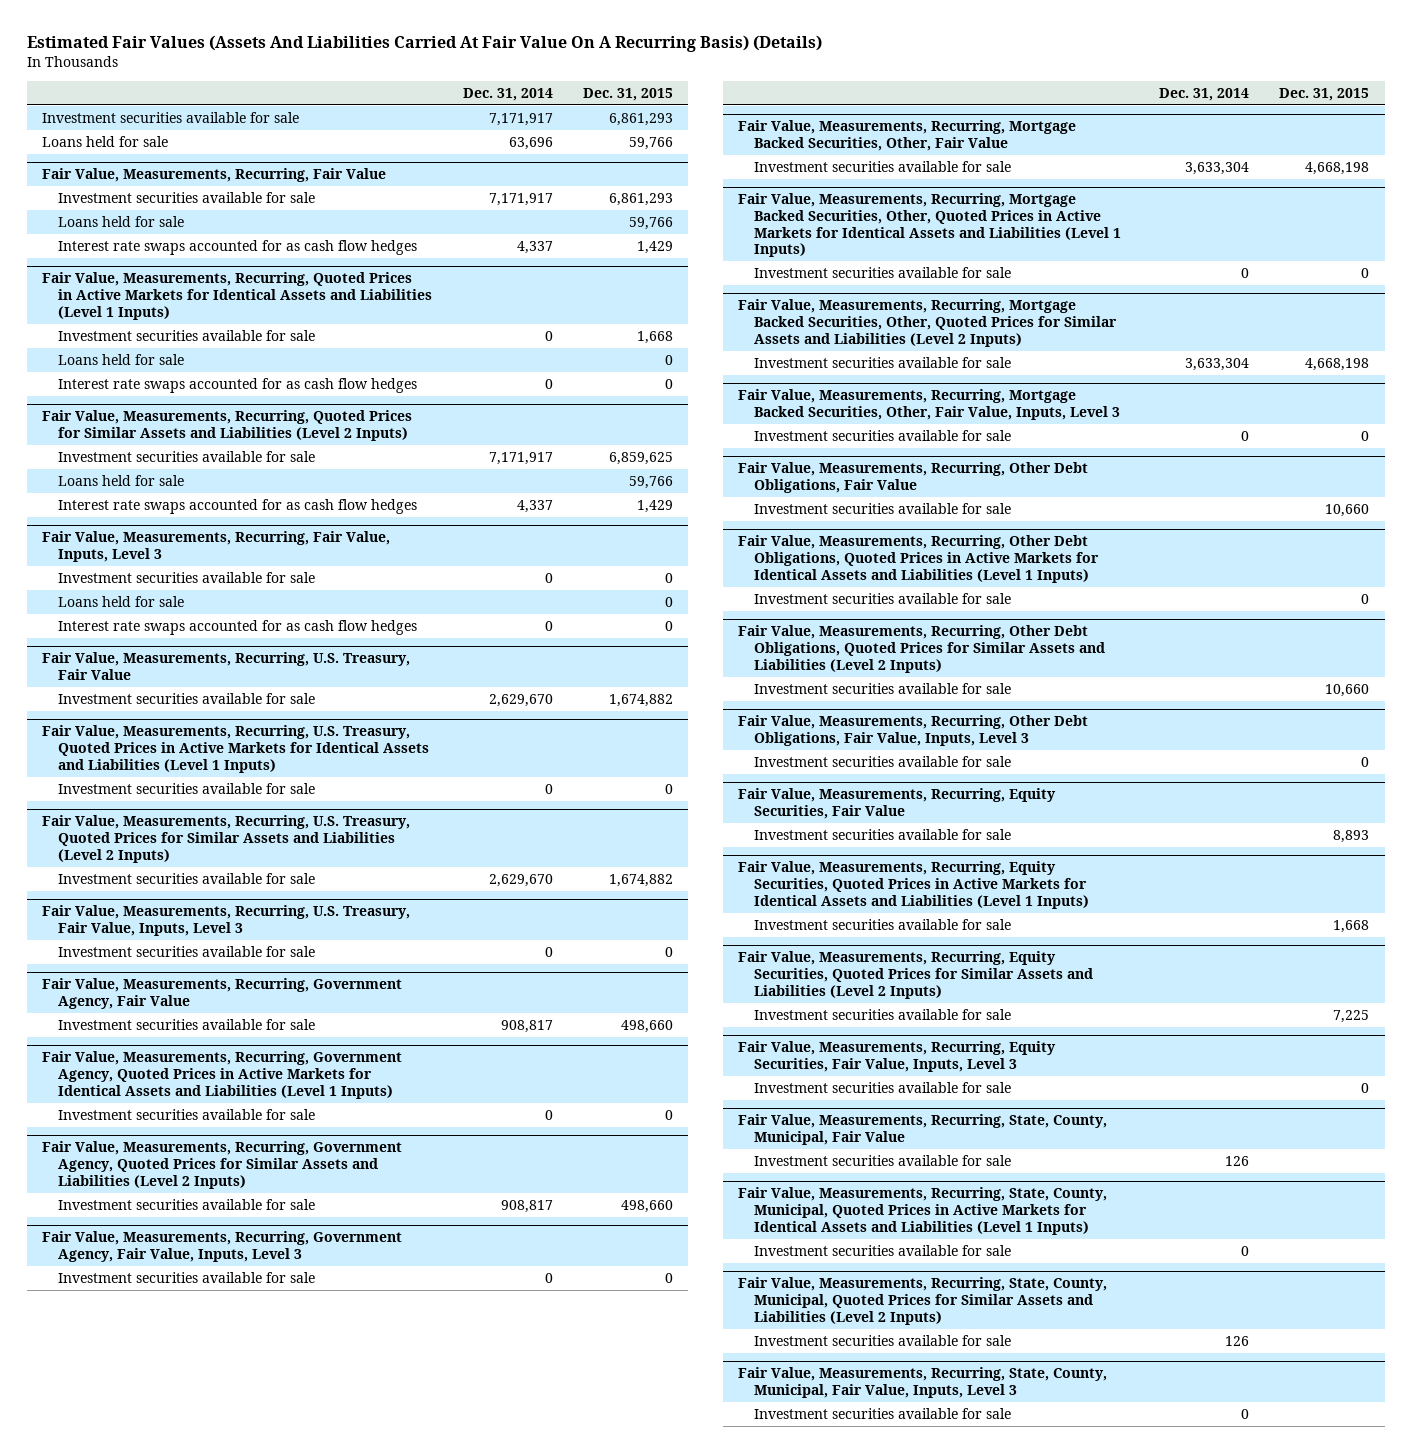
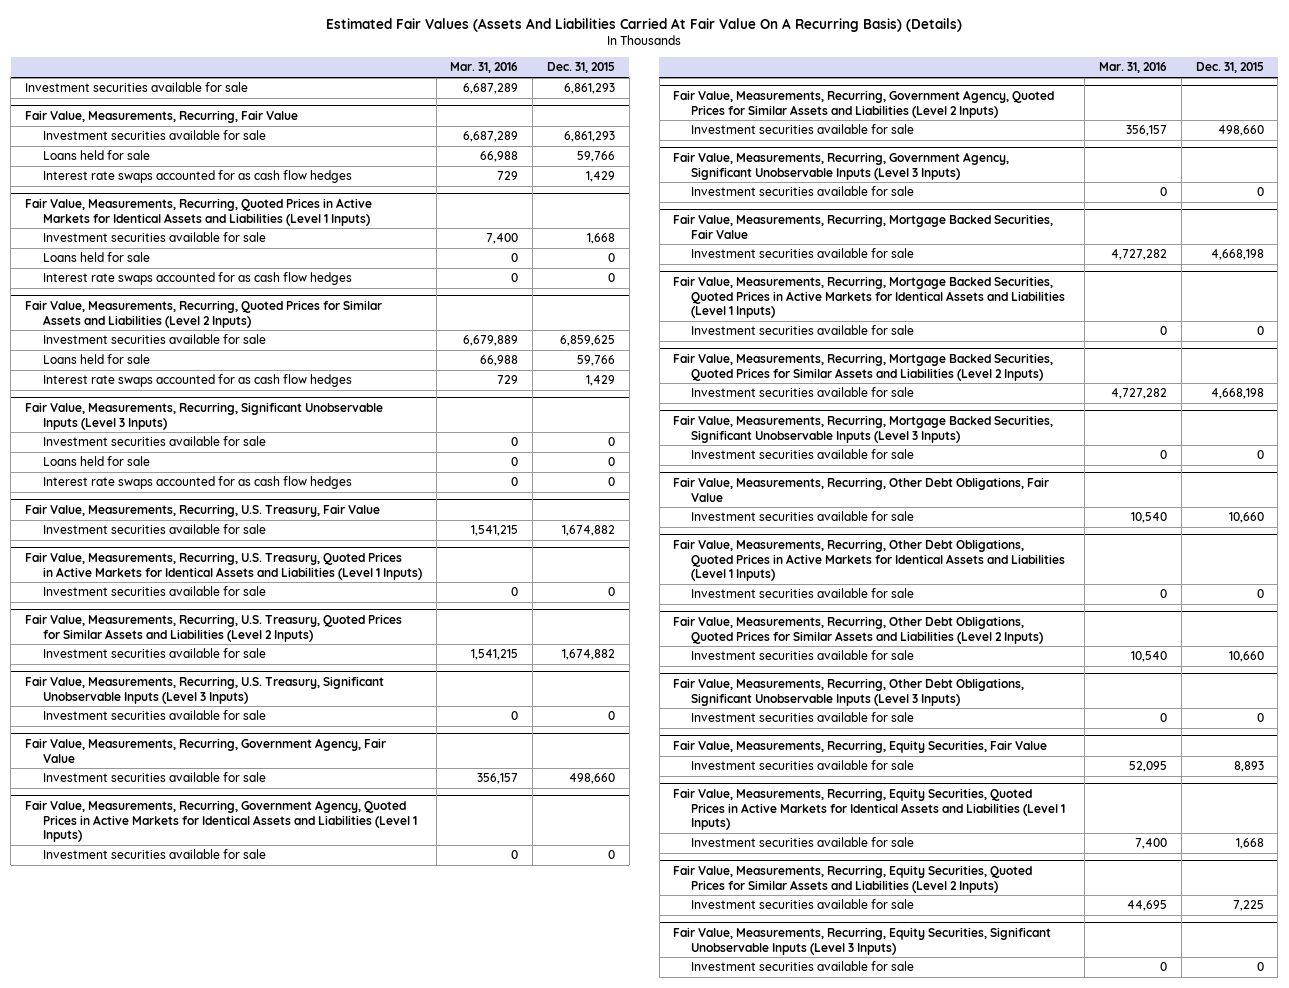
[462,87,553,101] Dec. 31, 2014 -> none
none -> [450,62,519,74] Mar. 31, 2016
[41,136,168,148] Loans held for sale -> none
[41,531,390,562] Fair Value, Measurements, Recurring, Fair Value, Inputs, Level 3 -> [24,401,383,430] Fair Value, Measurements, Recurring, Significant Unobservable Inputs (Level 3 Inputs)
[41,905,410,936] Fair Value, Measurements, Recurring, U.S. Treasury, Fair Value, Inputs, Level 3 -> [24,675,384,704] Fair Value, Measurements, Recurring, U.S. Treasury, Significant Unobservable Inputs (Level 3 Inputs)
[41,1231,402,1262] Fair Value, Measurements, Recurring, Government Agency, Fair Value, Inputs, Level 3 -> [673,151,1010,180] Fair Value, Measurements, Recurring, Government Agency, Significant Unobservable Inputs (Level 3 Inputs)
[738,120,1077,151] Fair Value, Measurements, Recurring, Mortgage Backed Securities, Other, Fair Value -> [673,213,1054,239] Fair Value, Measurements, Recurring, Mortgage Backed Securities, Fair Value
[738,193,1122,258] Fair Value, Measurements, Recurring, Mortgage Backed Securities, Other, Quoted Prices in Active Markets for Identical Assets and Liabilities (Level 1 Inputs) -> [673,275,1066,319] Fair Value, Measurements, Recurring, Mortgage Backed Securities, Quoted Prices in Active Markets for Identical Assets and Liabilities (Level 1 Inputs)
[738,299,1118,347] Fair Value, Measurements, Recurring, Mortgage Backed Securities, Other, Quoted Prices for Similar Assets and Liabilities (Level 2 Inputs) -> [673,352,1054,381] Fair Value, Measurements, Recurring, Mortgage Backed Securities, Quoted Prices for Similar Assets and Liabilities (Level 2 Inputs)
[738,389,1121,420] Fair Value, Measurements, Recurring, Mortgage Backed Securities, Other, Fair Value, Inputs, Level 3 -> [673,414,1054,443] Fair Value, Measurements, Recurring, Mortgage Backed Securities, Significant Unobservable Inputs (Level 3 Inputs)
[738,715,1089,746] Fair Value, Measurements, Recurring, Other Debt Obligations, Fair Value, Inputs, Level 3 -> [673,677,1025,706] Fair Value, Measurements, Recurring, Other Debt Obligations, Significant Unobservable Inputs (Level 3 Inputs)
[738,1041,1057,1072] Fair Value, Measurements, Recurring, Equity Securities, Fair Value, Inputs, Level 3 -> [673,926,1052,955] Fair Value, Measurements, Recurring, Equity Securities, Significant Unobservable Inputs (Level 3 Inputs)
[738,1114,1108,1145] Fair Value, Measurements, Recurring, State, County, Municipal, Fair Value -> none
[754,1155,1012,1167] Investment securities available for sale -> none
[738,1187,1108,1235] Fair Value, Measurements, Recurring, State, County, Municipal, Quoted Prices in Active Markets for Identical Assets and Liabilities (Level 1 Inputs) -> none
[754,1245,1012,1257] Investment securities available for sale -> none
[738,1277,1108,1325] Fair Value, Measurements, Recurring, State, County, Municipal, Quoted Prices for Similar Assets and Liabilities (Level 2 Inputs) -> none
[754,1335,1012,1347] Investment securities available for sale -> none
[738,1367,1108,1398] Fair Value, Measurements, Recurring, State, County, Municipal, Fair Value, Inputs, Level 3 -> none
[754,1408,1012,1420] Investment securities available for sale -> none

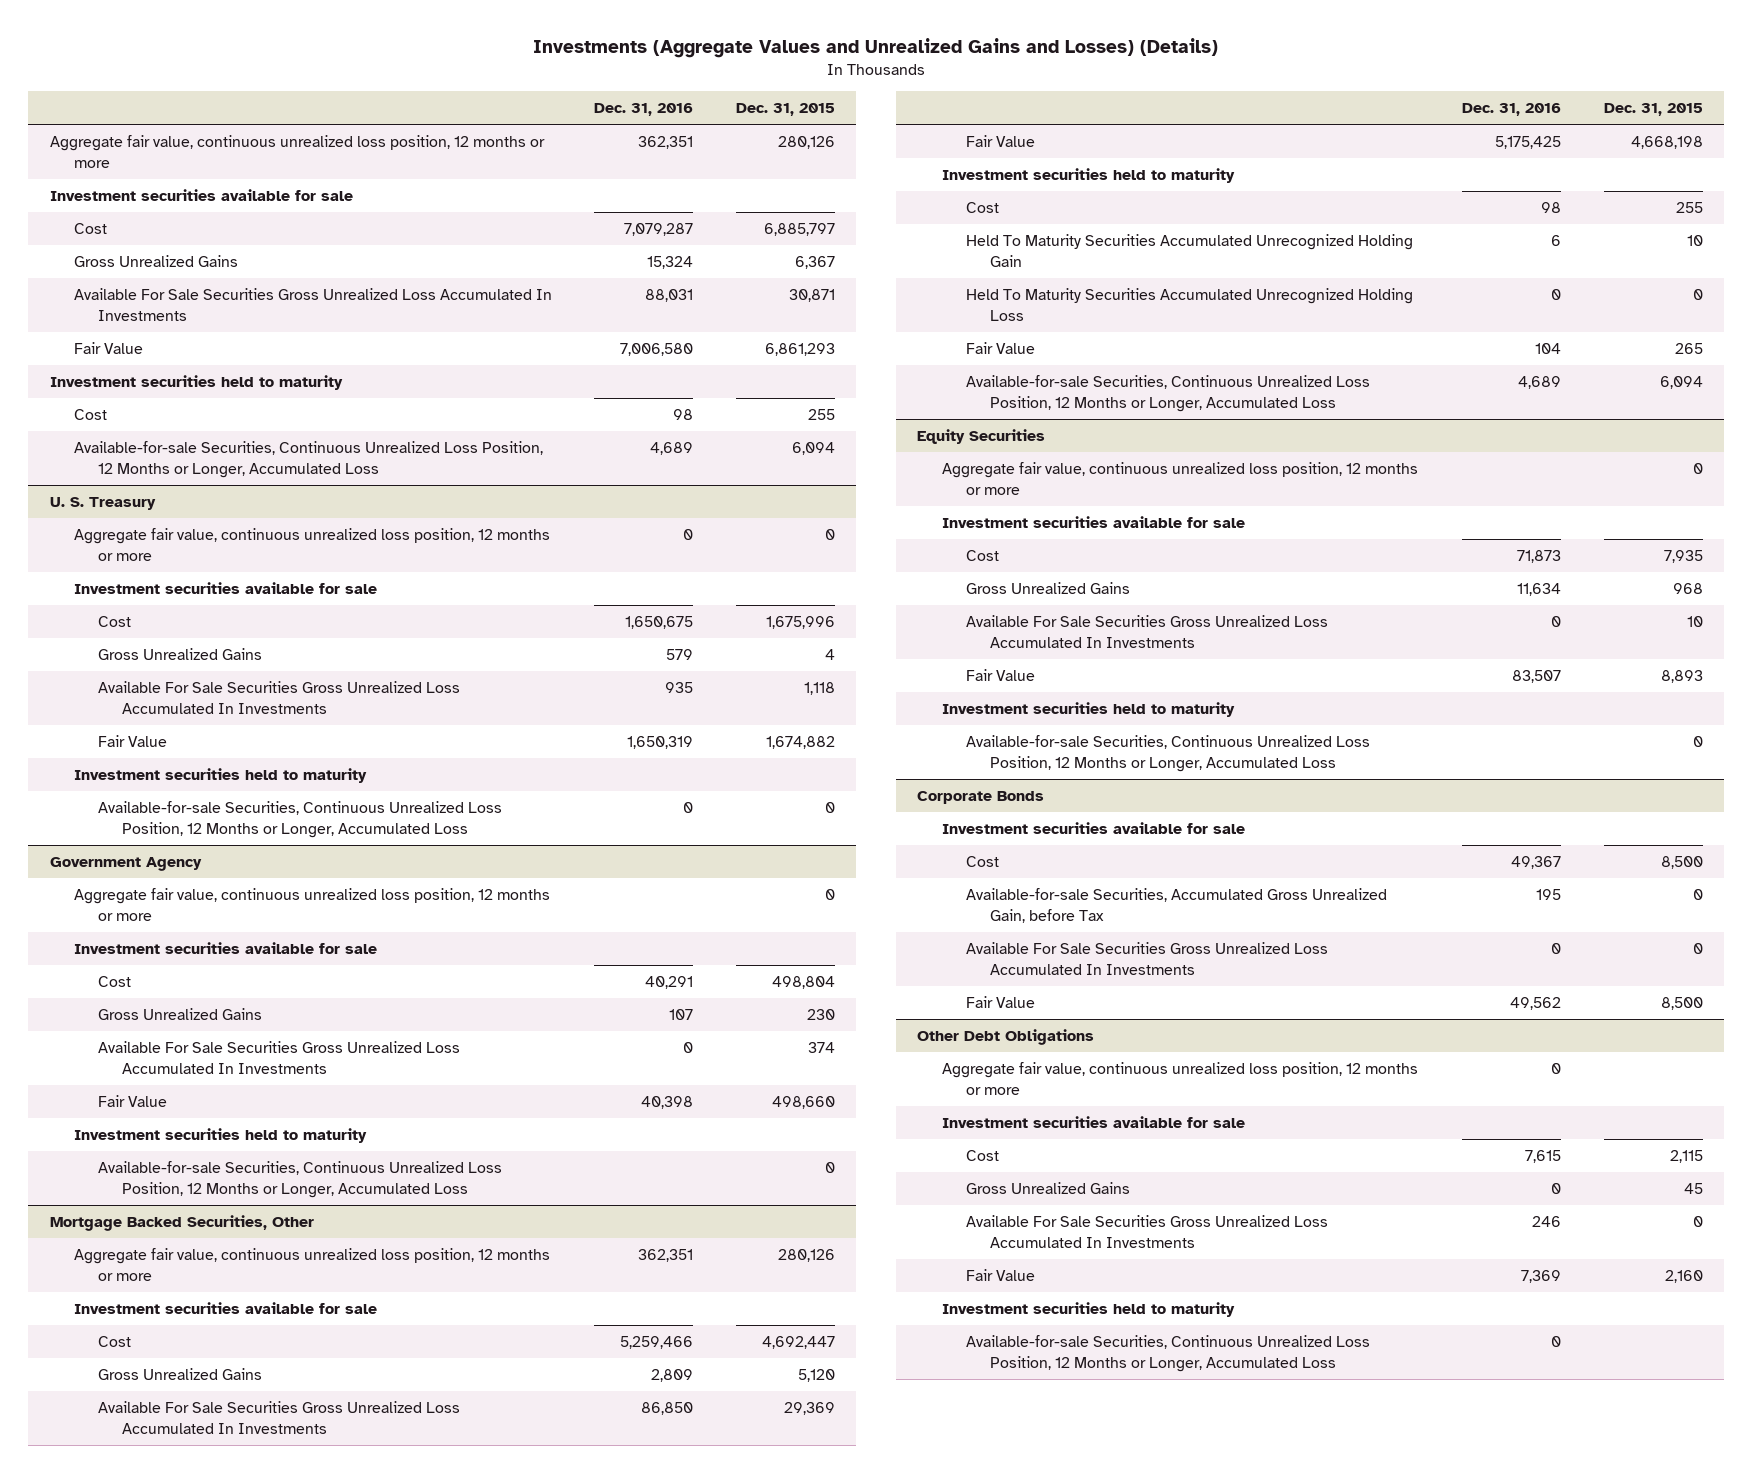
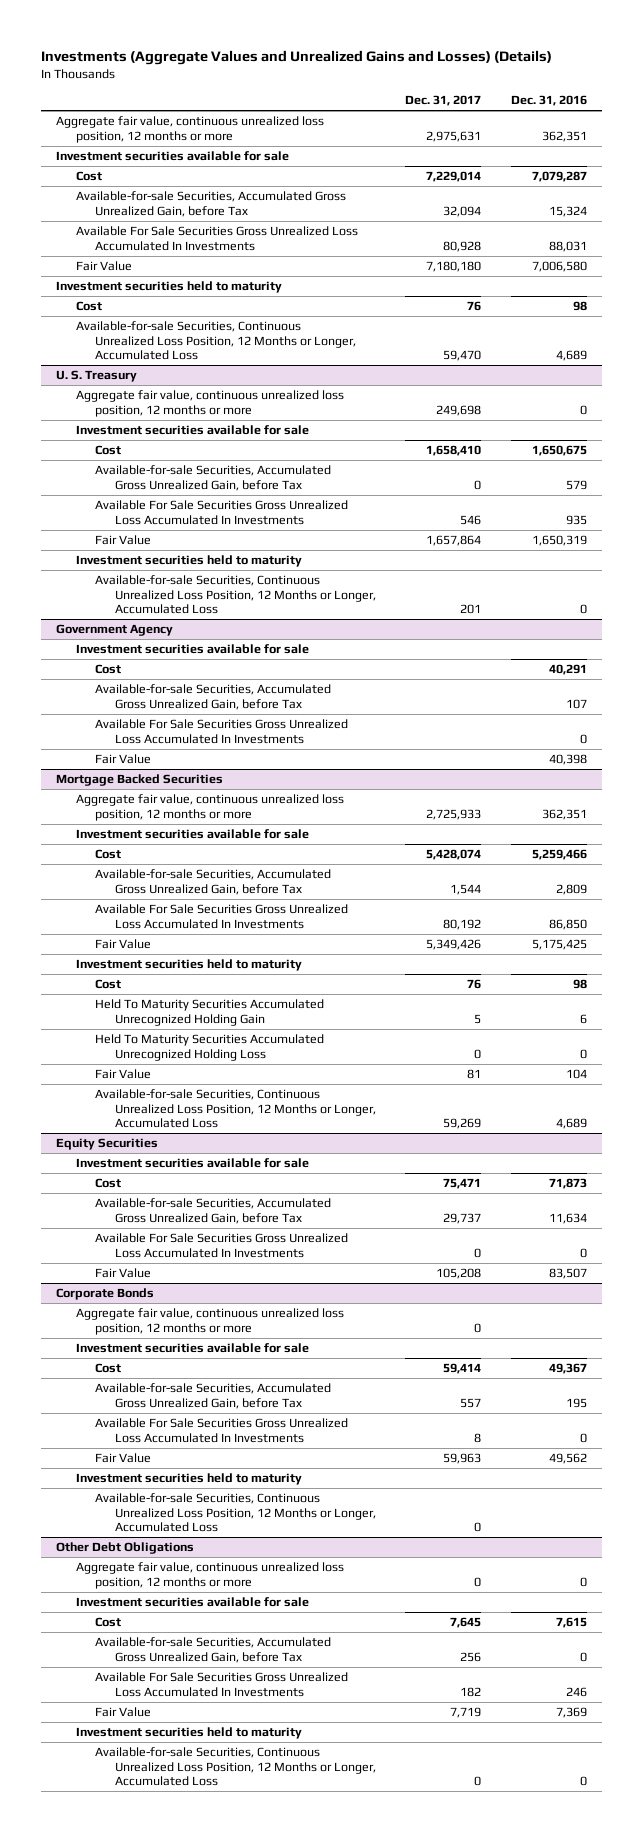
[735,103,835,117] Dec. 31, 2015 -> none
none -> [405,95,482,107] Dec. 31, 2017
[73,255,238,268] Gross Unrealized Gains -> [75,191,346,217] Available-for-sale Securities, Accumulated Gross Unrealized Gain, before Tax
[98,648,263,661] Gross Unrealized Gains -> [95,465,332,491] Available-for-sale Securities, Accumulated Gross Unrealized Gain, before Tax
[73,888,550,921] Aggregate fair value, continuous unrealized loss position, 12 months or more -> none
[98,1008,263,1021] Gross Unrealized Gains -> none
none -> [95,684,332,710] Available-for-sale Securities, Accumulated Gross Unrealized Gain, before Tax
[73,1128,367,1144] Investment securities held to maturity -> none
[98,1161,503,1198] Available-for-sale Securities, Continuous Unrealized Loss Position, 12 Months or Longer, Accumulated Loss -> none
[49,1215,314,1232] Mortgage Backed Securities, Other -> [56,774,224,787] Mortgage Backed Securities
[98,1368,263,1381] Gross Unrealized Gains -> [95,869,332,895] Available-for-sale Securities, Accumulated Gross Unrealized Gain, before Tax
[941,462,1418,495] Aggregate fair value, continuous unrealized loss position, 12 months or more -> none
[966,582,1131,595] Gross Unrealized Gains -> [95,1198,332,1224] Available-for-sale Securities, Accumulated Gross Unrealized Gain, before Tax
[941,702,1235,718] Investment securities held to maturity -> none
[966,735,1371,772] Available-for-sale Securities, Continuous Unrealized Loss Position, 12 Months or Longer, Accumulated Loss -> none
none -> [75,1308,344,1335] Aggregate fair value, continuous unrealized loss position, 12 months or more
none -> [75,1473,302,1486] Investment securities held to maturity
none -> [95,1493,376,1533] Available-for-sale Securities, Continuous Unrealized Loss Position, 12 Months or Longer, Accumulated Loss
[966,1182,1131,1195] Gross Unrealized Gains -> none
none -> [95,1637,332,1663] Available-for-sale Securities, Accumulated Gross Unrealized Gain, before Tax

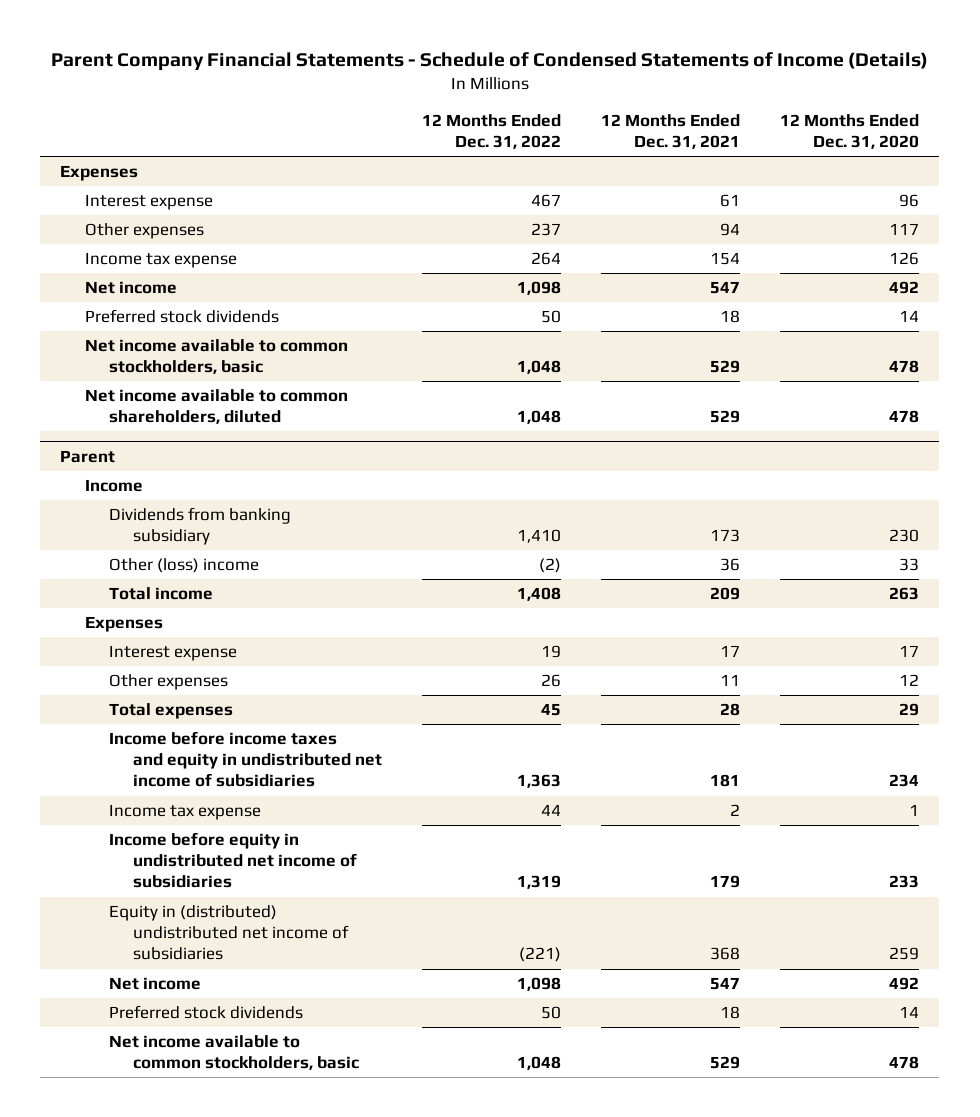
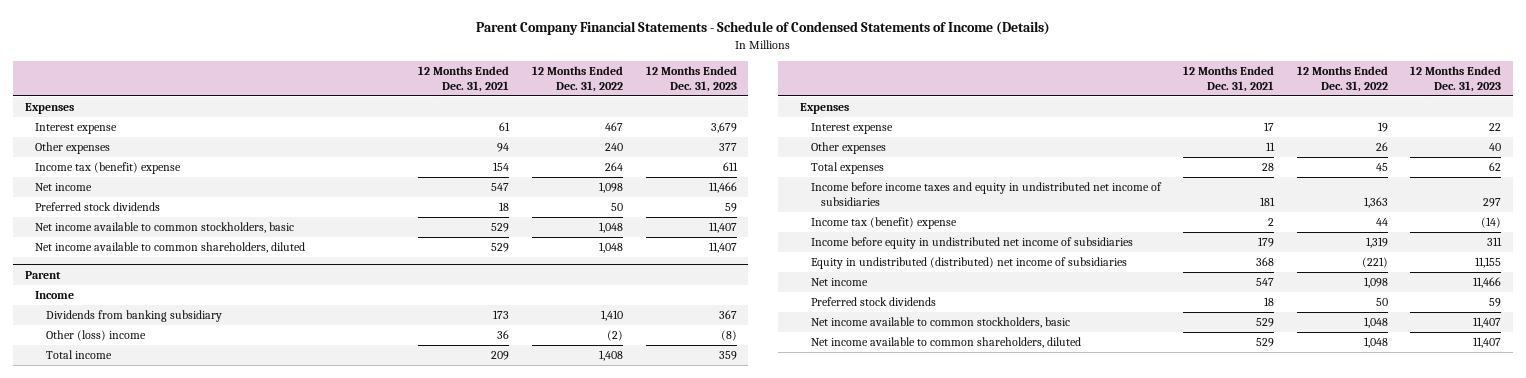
[780,113,920,150] 12 Months Ended Dec. 31, 2020 -> none
none -> [645,65,737,93] 12 Months Ended Dec. 31, 2023
[530,223,561,237] 237 -> [605,143,624,152] 240
[84,252,237,269] Income tax expense -> [35,162,182,175] Income tax (benefit) expense
[108,804,261,821] Income tax expense -> [810,217,957,230] Income tax (benefit) expense
[108,905,349,961] Equity in (distributed) undistributed net income of subsidiaries -> [810,257,1127,270] Equity in undistributed (distributed) net income of subsidiaries
none -> [810,337,1081,349] Net income available to common shareholders, diluted

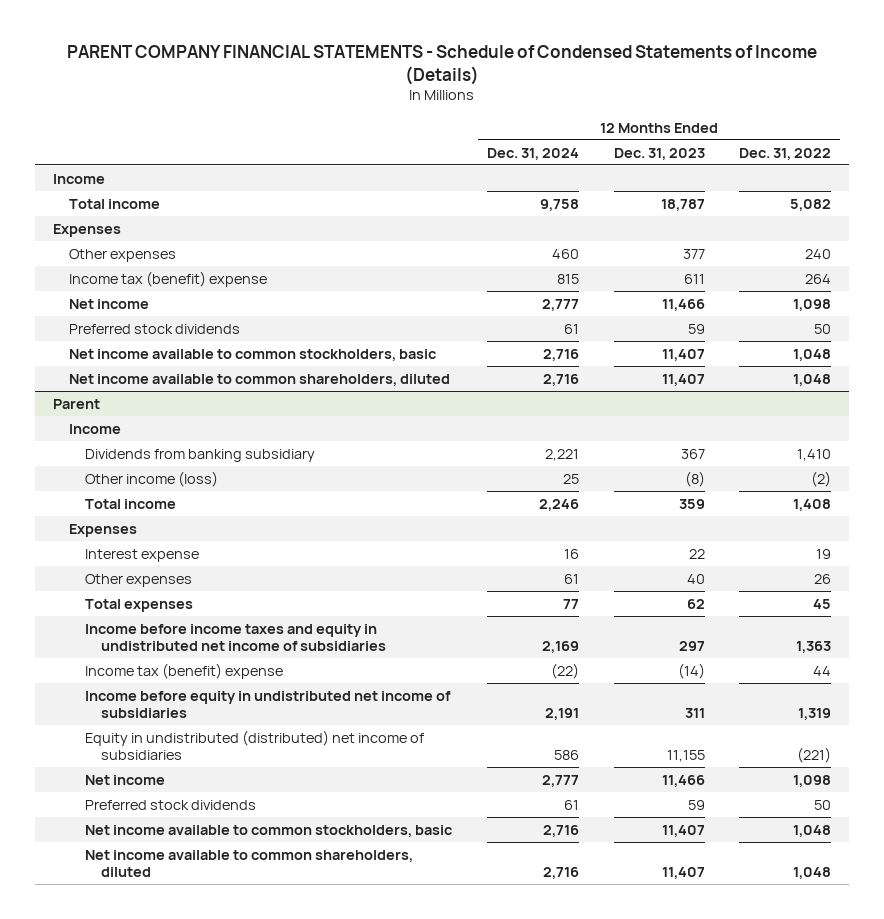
[476,21,1051,36] Parent Company Financial Statements - Schedule of Condensed Statements of Income (Details) -> [67,45,818,85] PARENT COMPANY FINANCIAL STATEMENTS - Schedule of Condensed Statements of Income (Details)
[418,65,510,93] 12 Months Ended Dec. 31, 2021 -> none
none -> [486,147,579,160] Dec. 31, 2024
none -> [52,173,105,184] Income
none -> [68,198,160,209] Total income
[35,123,118,135] Interest expense -> none
[45,330,146,342] Other (loss) income -> [85,470,219,487] Other income (loss)

